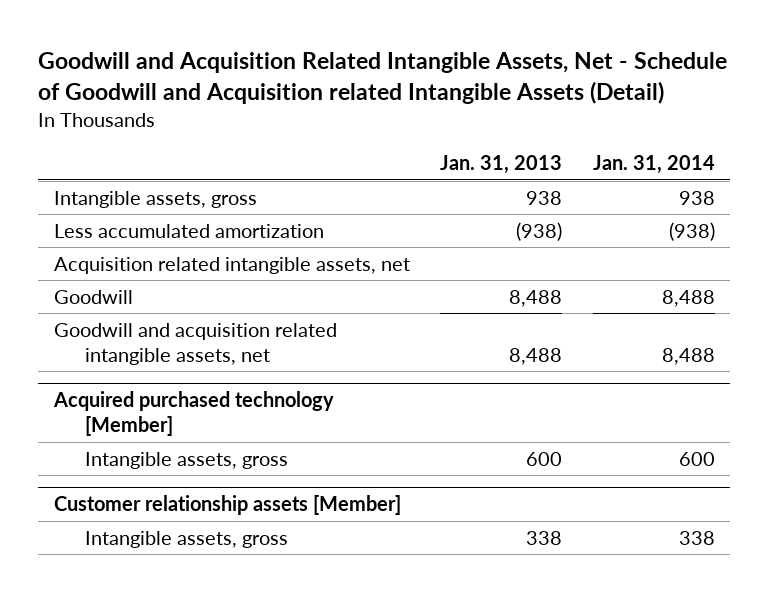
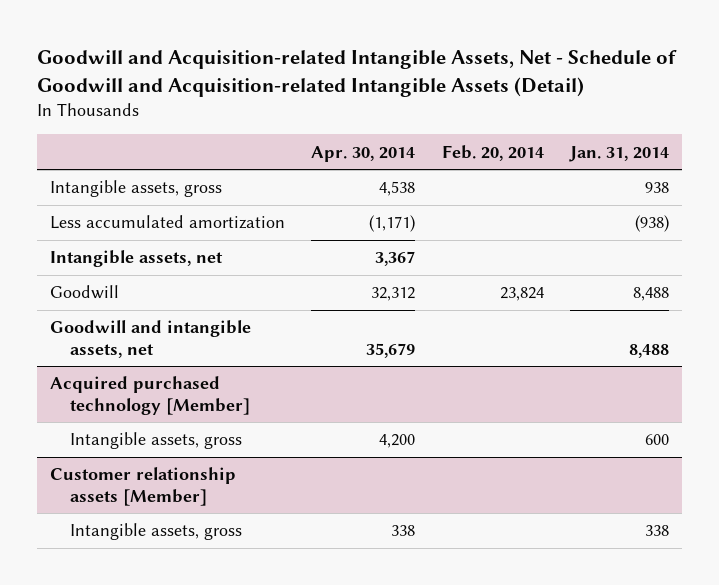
[38,52,728,104] Goodwill and Acquisition Related Intangible Assets, Net - Schedule of Goodwill and Acquisition related Intangible Assets (Detail) -> [36,50,677,98] Goodwill and Acquisition-related Intangible Assets, Net - Schedule of Goodwill and Acquisition-related Intangible Assets (Detail)
[440,155,563,175] Jan. 31, 2013 -> none
none -> [311,145,416,162] Apr. 30, 2014
none -> [441,144,544,161] Feb. 20, 2014
[53,256,410,274] Acquisition related intangible assets, net -> [49,250,223,268] Intangible assets, net
[53,322,337,365] Goodwill and acquisition related intangible assets, net -> [49,320,251,358] Goodwill and intangible assets, net

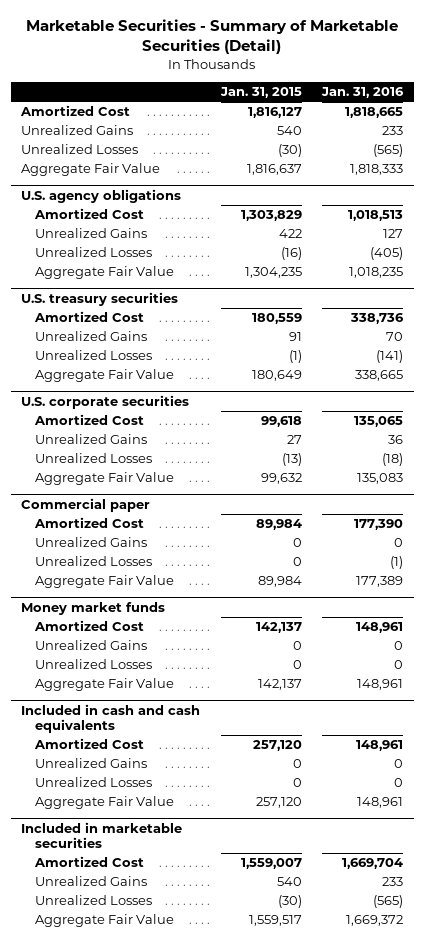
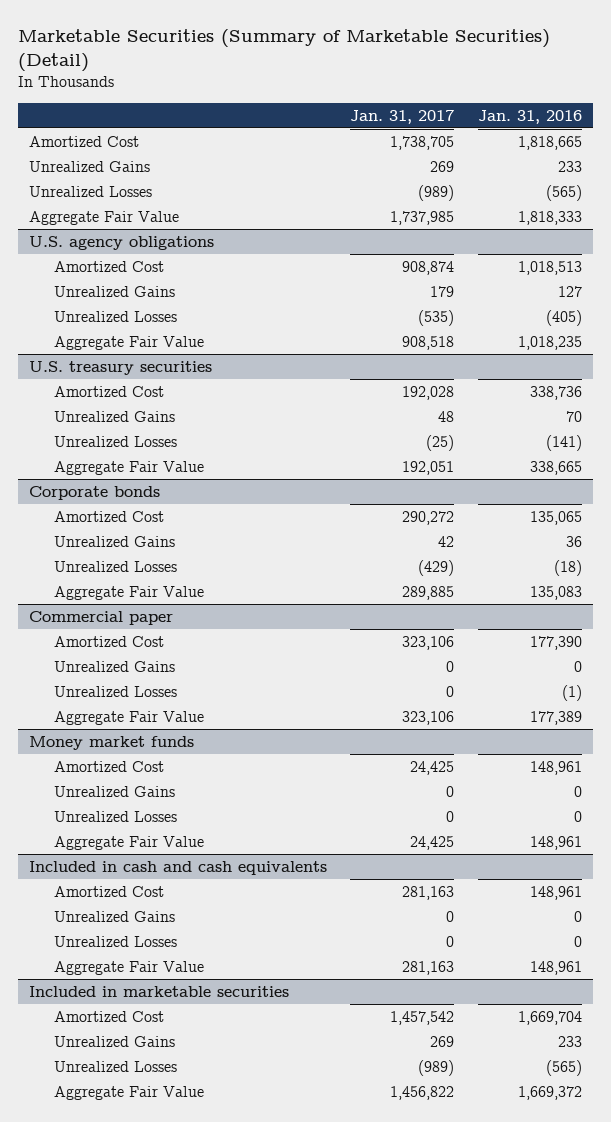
[26,18,399,55] Marketable Securities - Summary of Marketable Securities (Detail) -> [17,28,550,72] Marketable Securities (Summary of Marketable Securities) (Detail)
[219,87,302,99] Jan. 31, 2015 -> none
none -> [350,109,455,124] Jan. 31, 2017
[20,394,189,409] U.S. corporate securities -> [29,486,161,501] Corporate bonds

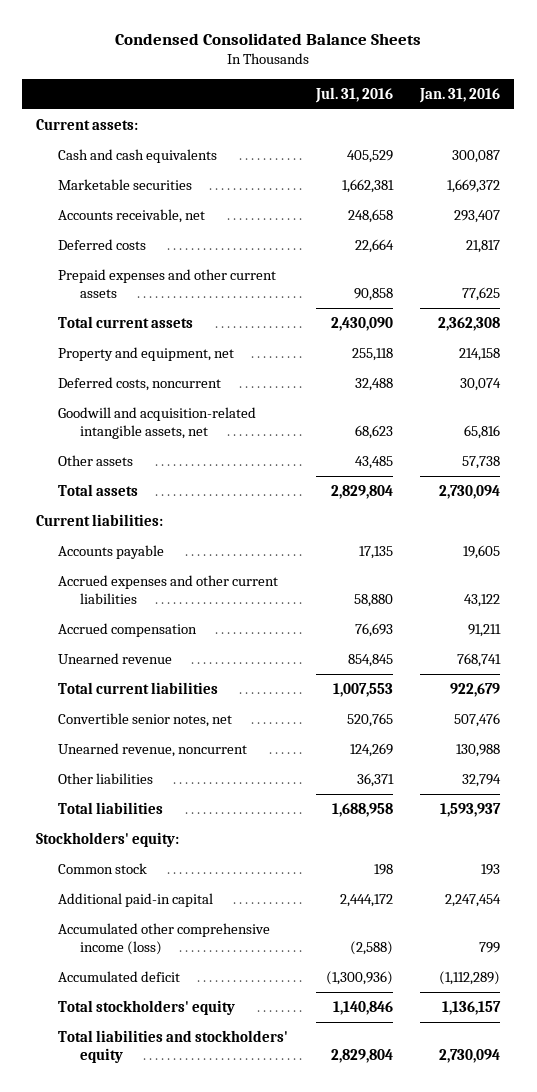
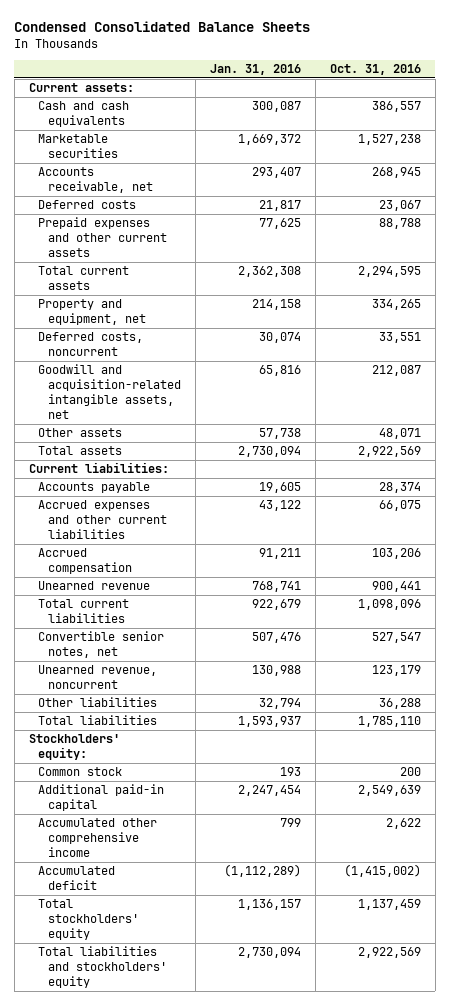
[314,86,393,103] Jul. 31, 2016 -> none
none -> [329,63,421,75] Oct. 31, 2016
[58,922,271,956] Accumulated other comprehensive income (loss) -> [38,818,158,858] Accumulated other comprehensive income

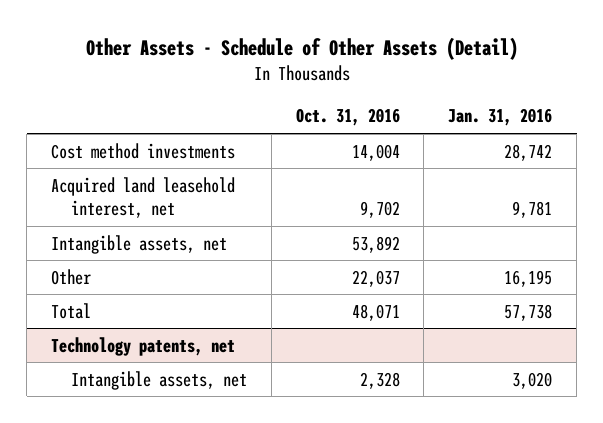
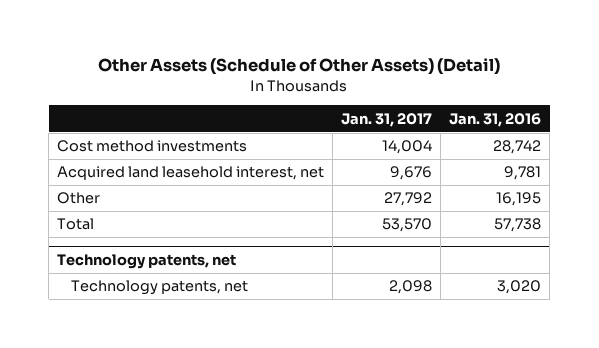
[85,37,518,61] Other Assets - Schedule of Other Assets (Detail) -> [98,58,501,76] Other Assets (Schedule of Other Assets) (Detail)
[295,108,400,127] Oct. 31, 2016 -> none
none -> [341,112,433,127] Jan. 31, 2017
[50,234,227,254] Intangible assets, net -> none
[70,370,247,390] Intangible assets, net -> [70,280,248,296] Technology patents, net

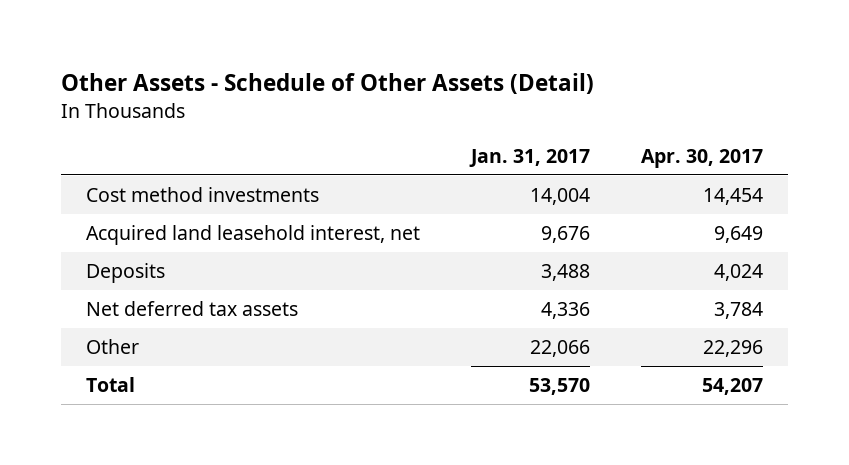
[98,58,501,76] Other Assets (Schedule of Other Assets) (Detail) -> [61,73,595,95] Other Assets - Schedule of Other Assets (Detail)
[449,112,542,127] Jan. 31, 2016 -> none
none -> [640,148,763,168] Apr. 30, 2017
none -> [86,262,166,283] Deposits
none -> [86,300,299,316] Net deferred tax assets
[384,192,433,207] 27,792 -> [530,339,591,357] 22,066
[57,253,237,269] Technology patents, net -> none
[70,280,248,296] Technology patents, net -> none

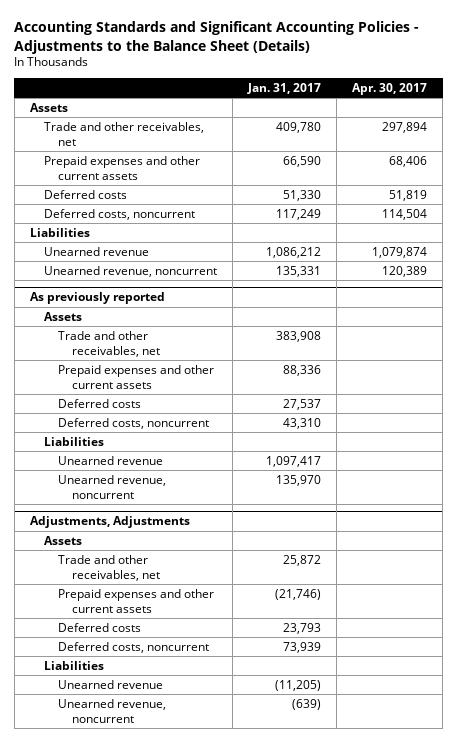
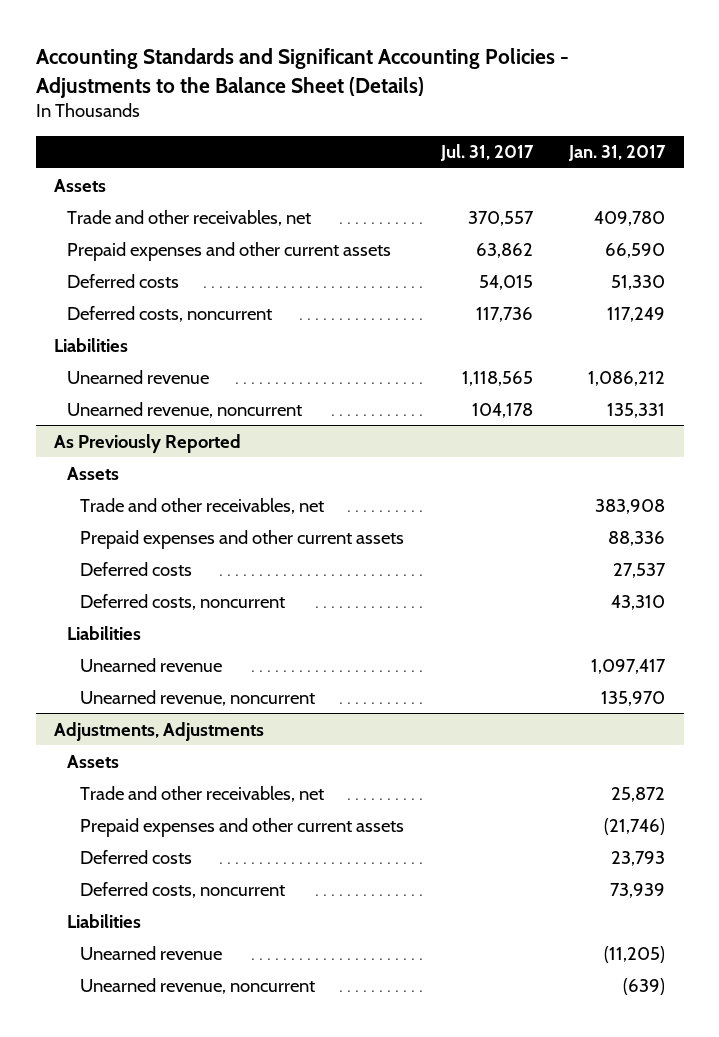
[352,82,428,95] Apr. 30, 2017 -> none
none -> [439,144,534,162] Jul. 31, 2017
[29,292,165,305] As previously reported -> [53,433,241,453] As Previously Reported

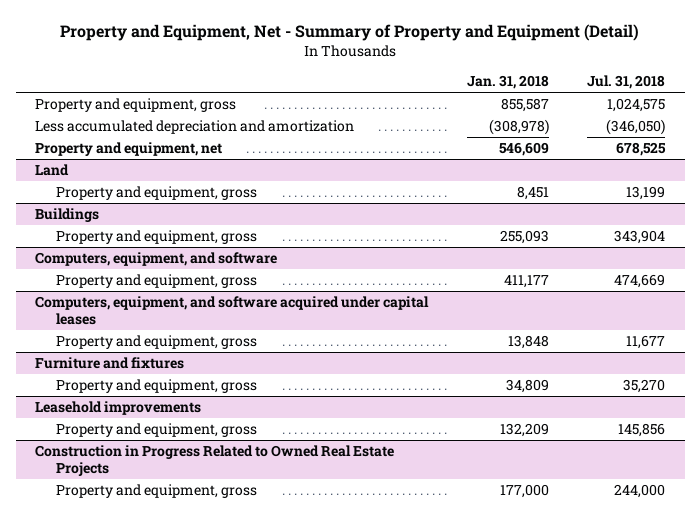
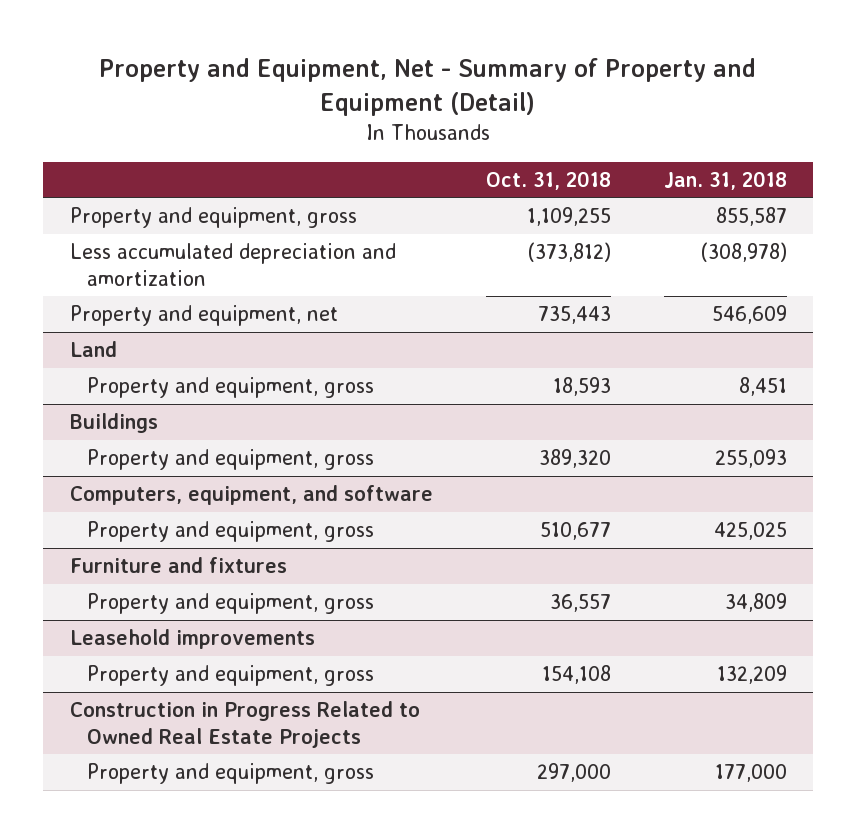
[587,74,666,89] Jul. 31, 2018 -> none
none -> [485,170,611,190] Oct. 31, 2018
[34,296,429,326] Computers, equipment, and software acquired under capital leases -> none
[56,335,258,350] Property and equipment, gross -> none
[503,275,549,289] 411,177 -> [713,522,787,541] 425,025

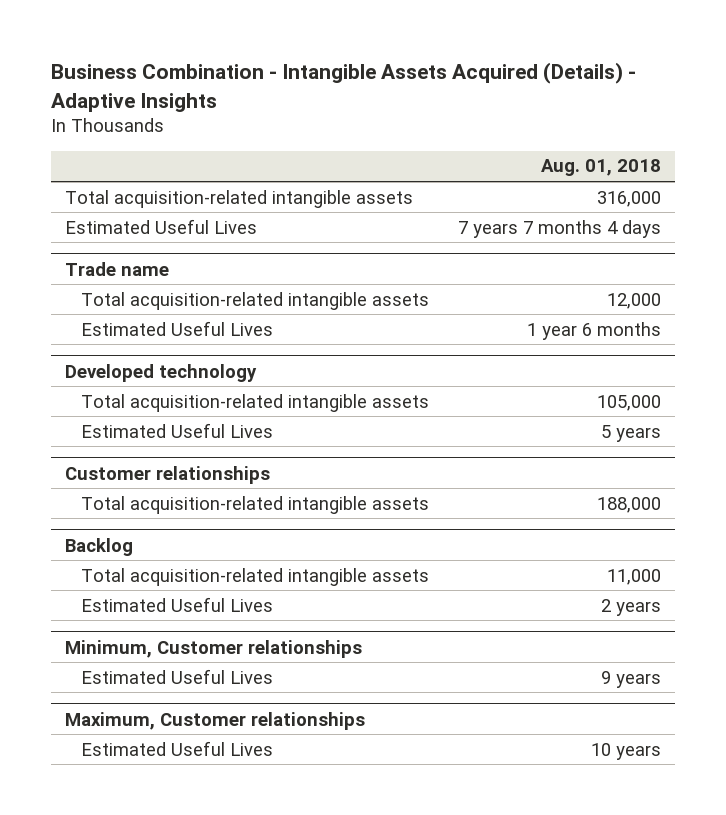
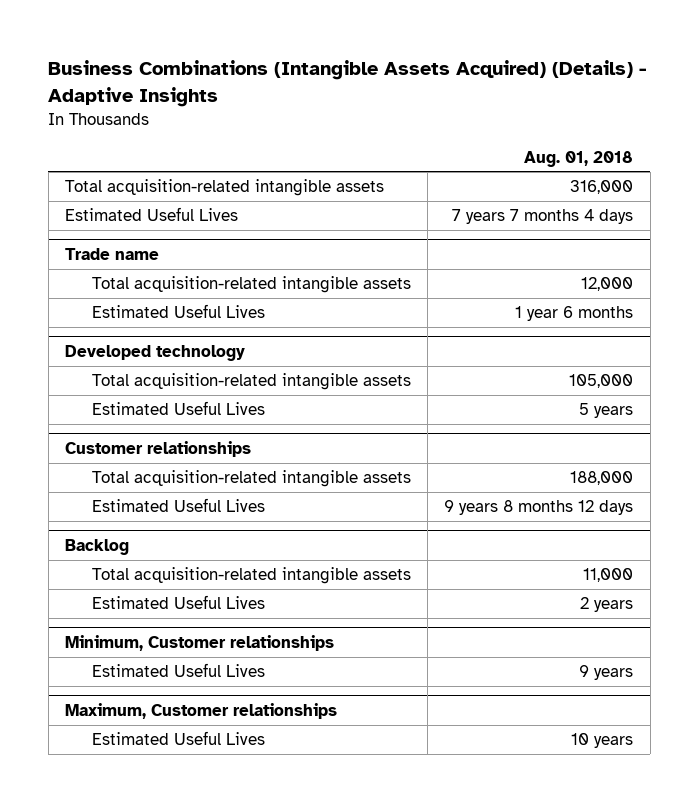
[50,62,636,112] Business Combination - Intangible Assets Acquired (Details) - Adaptive Insights -> [48,60,647,107] Business Combinations (Intangible Assets Acquired) (Details) - Adaptive Insights
none -> [91,498,265,513] Estimated Useful Lives

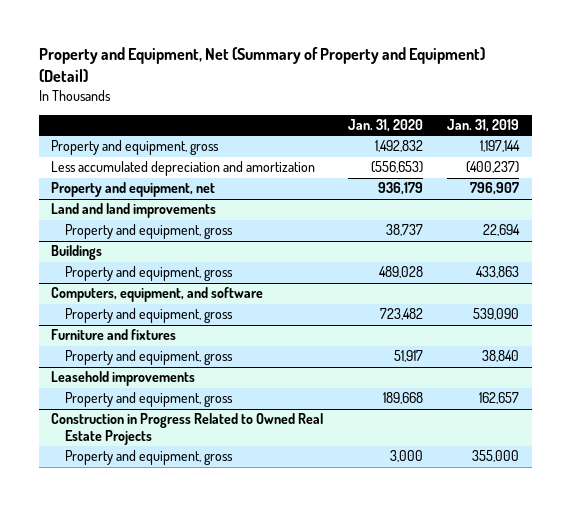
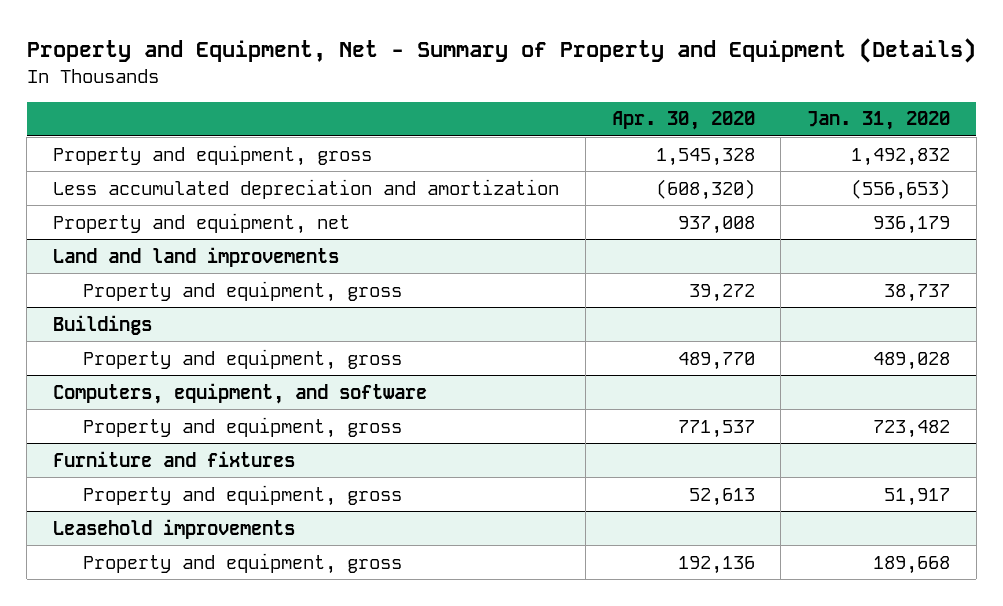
[38,47,485,83] Property and Equipment, Net (Summary of Property and Equipment) (Detail) -> [26,37,976,63] Property and Equipment, Net - Summary of Property and Equipment (Details)
[447,119,520,133] Jan. 31, 2019 -> none
none -> [611,111,755,131] Apr. 30, 2020
[51,413,324,445] Construction in Progress Related to Owned Real Estate Projects -> none
[64,450,233,466] Property and equipment, gross -> none

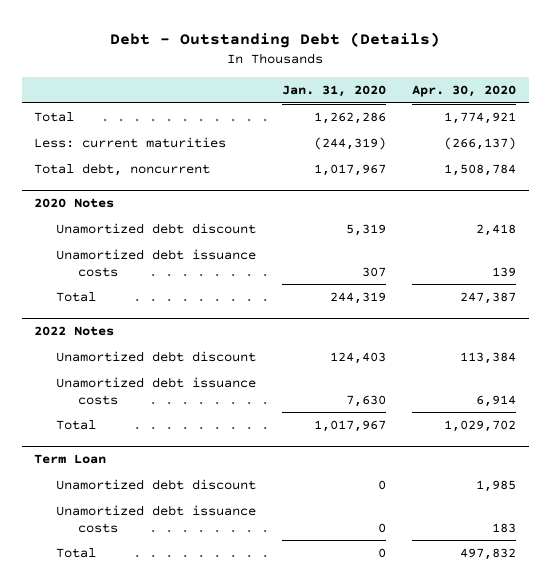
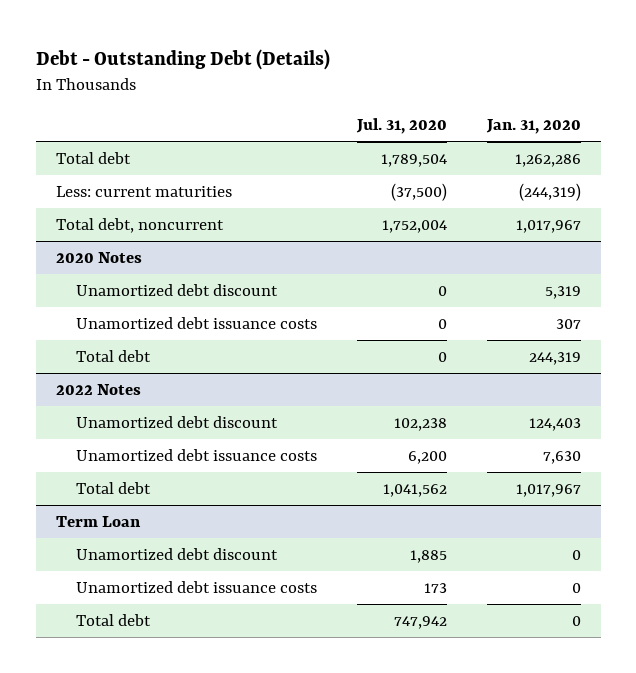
[412,85,517,98] Apr. 30, 2020 -> none
none -> [355,118,447,135] Jul. 31, 2020
[34,112,75,123] Total -> [55,151,131,164] Total debt
[56,292,97,303] Total -> [75,349,151,362] Total debt
[56,420,97,431] Total -> [75,481,151,494] Total debt
[56,548,97,559] Total -> [75,613,151,626] Total debt

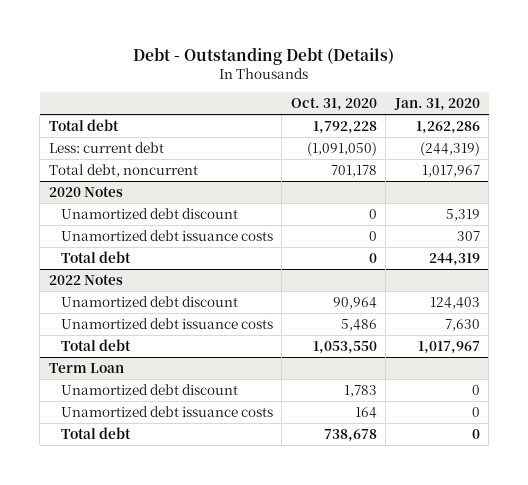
[355,118,447,135] Jul. 31, 2020 -> none
none -> [290,97,377,112] Oct. 31, 2020
[55,185,232,197] Less: current maturities -> [48,141,164,153] Less: current debt

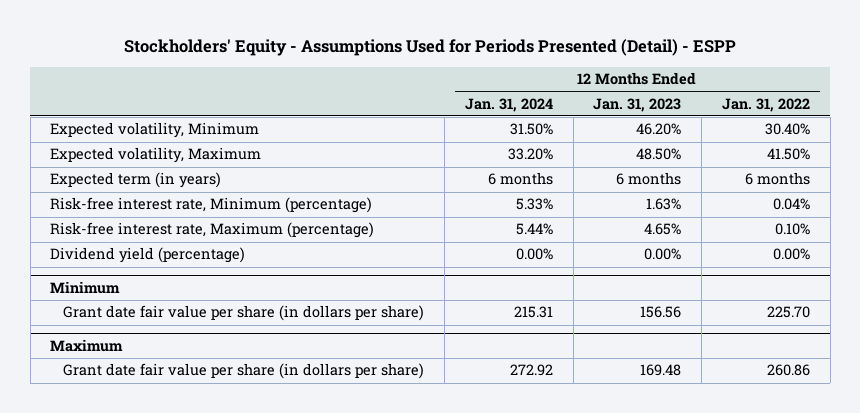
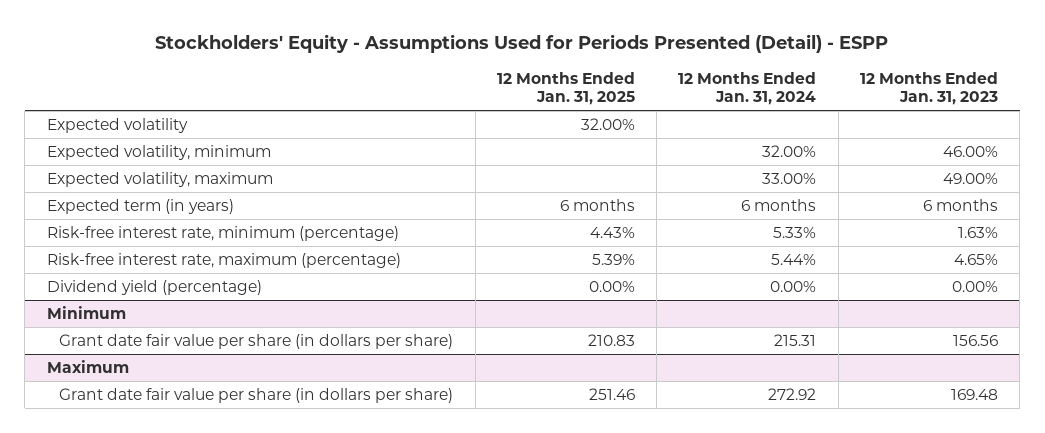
[721,97,810,112] Jan. 31, 2022 -> none
none -> [496,71,635,106] 12 Months Ended Jan. 31, 2025
none -> [46,117,188,133] Expected volatility
[50,122,260,139] Expected volatility, Minimum -> [46,144,271,160] Expected volatility, minimum
[509,123,553,136] 31.50% -> [762,144,817,157] 32.00%
[636,123,682,136] 46.20% -> [942,145,998,157] 46.00%
[50,147,262,164] Expected volatility, Maximum -> [46,171,273,187] Expected volatility, maximum
[507,148,553,161] 33.20% -> [762,172,817,184] 33.00%
[636,148,682,161] 48.50% -> [942,172,998,184] 49.00%
[50,197,373,214] Risk-free interest rate, Minimum (percentage) -> [46,225,399,241] Risk-free interest rate, minimum (percentage)
[50,222,375,239] Risk-free interest rate, Maximum (percentage) -> [46,252,401,268] Risk-free interest rate, maximum (percentage)

